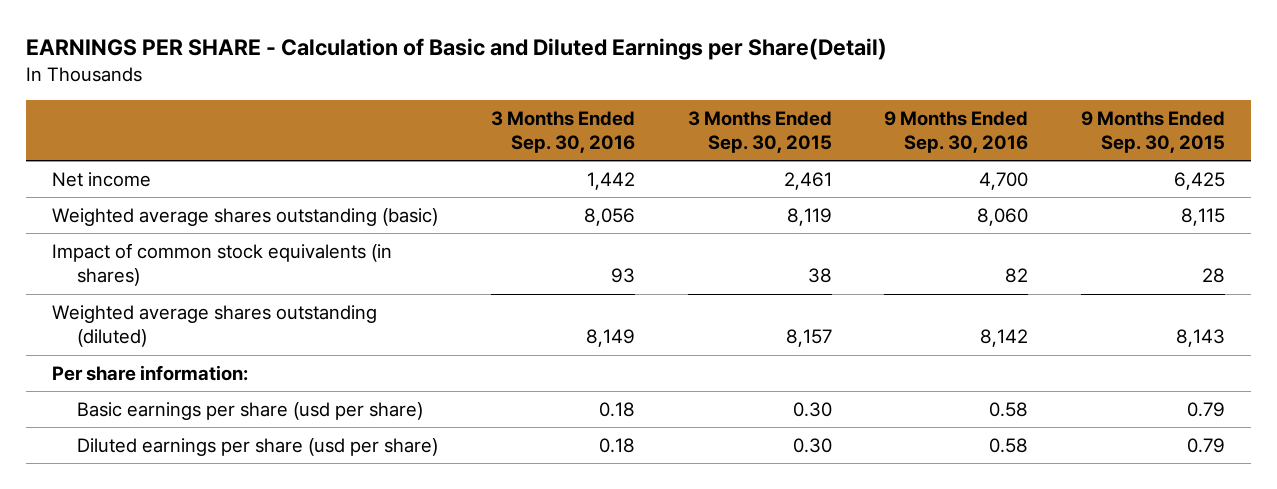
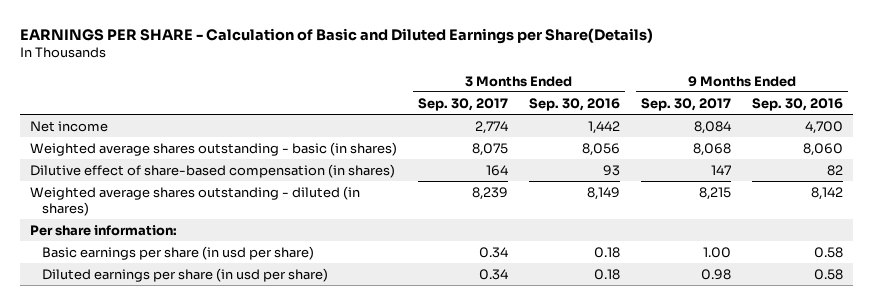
[25,38,887,61] EARNINGS PER SHARE - Calculation of Basic and Diluted Earnings per Share(Detail) -> [20,27,654,44] EARNINGS PER SHARE - Calculation of Basic and Diluted Earnings per Share(Details)
[687,110,832,153] 3 Months Ended Sep. 30, 2015 -> none
[1081,110,1226,153] 9 Months Ended Sep. 30, 2015 -> none
none -> [418,97,509,111] Sep. 30, 2017
none -> [640,97,731,111] Sep. 30, 2017
[52,207,439,226] Weighted average shares outstanding (basic) -> [30,141,398,156] Weighted average shares outstanding - basic (in shares)
[52,242,393,287] Impact of common stock equivalents (in shares) -> [30,163,396,178] Dilutive effect of share-based compensation (in shares)
[52,304,378,348] Weighted average shares outstanding (diluted) -> [30,185,361,216] Weighted average shares outstanding - diluted (in shares)
[76,401,423,420] Basic earnings per share (usd per share) -> [41,245,314,260] Basic earnings per share (in usd per share)
[76,437,438,456] Diluted earnings per share (usd per share) -> [41,267,328,282] Diluted earnings per share (in usd per share)

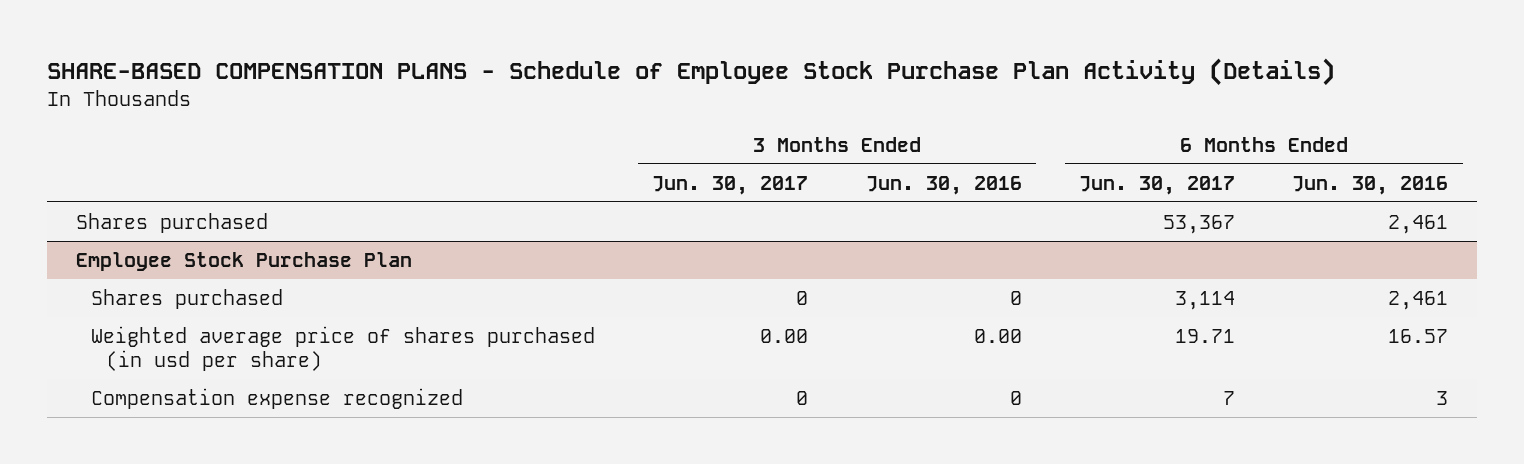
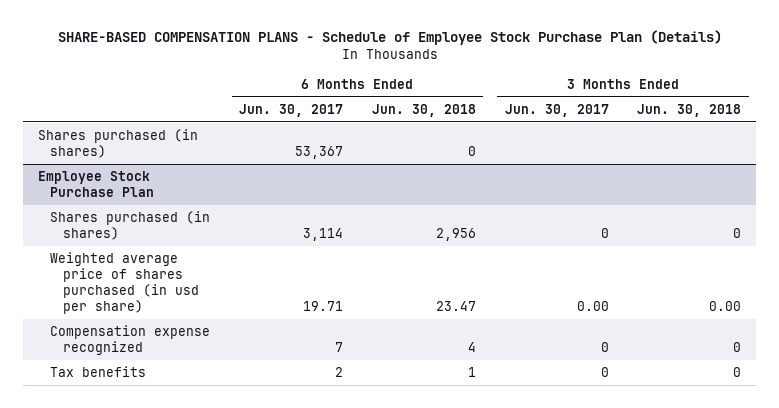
[47,57,1336,86] SHARE-BASED COMPENSATION PLANS - Schedule of Employee Stock Purchase Plan Activity (Details) -> [57,30,722,46] SHARE-BASED COMPENSATION PLANS - Schedule of Employee Stock Purchase Plan (Details)
[865,175,1022,195] Jun. 30, 2016 -> none
[1292,175,1449,195] Jun. 30, 2016 -> none
none -> [371,103,476,117] Jun. 30, 2018
none -> [637,103,742,117] Jun. 30, 2018
[75,212,268,233] Shares purchased -> [37,129,198,158] Shares purchased (in shares)
[90,288,283,309] Shares purchased -> [50,211,211,240] Shares purchased (in shares)
none -> [50,366,147,378] Tax benefits

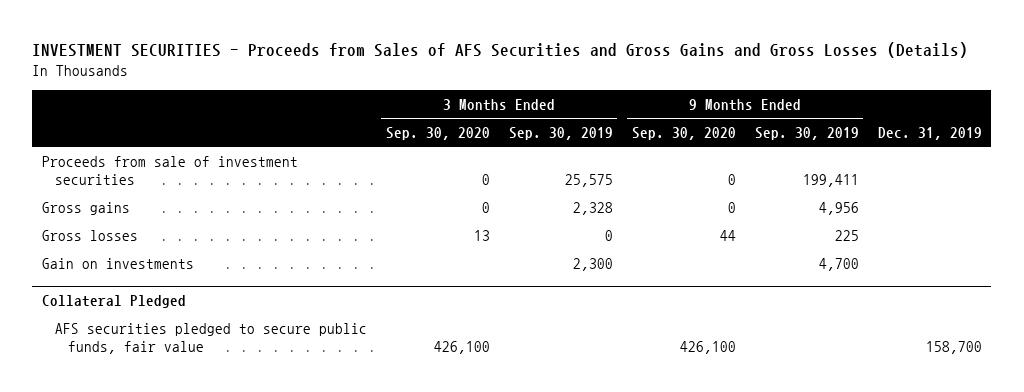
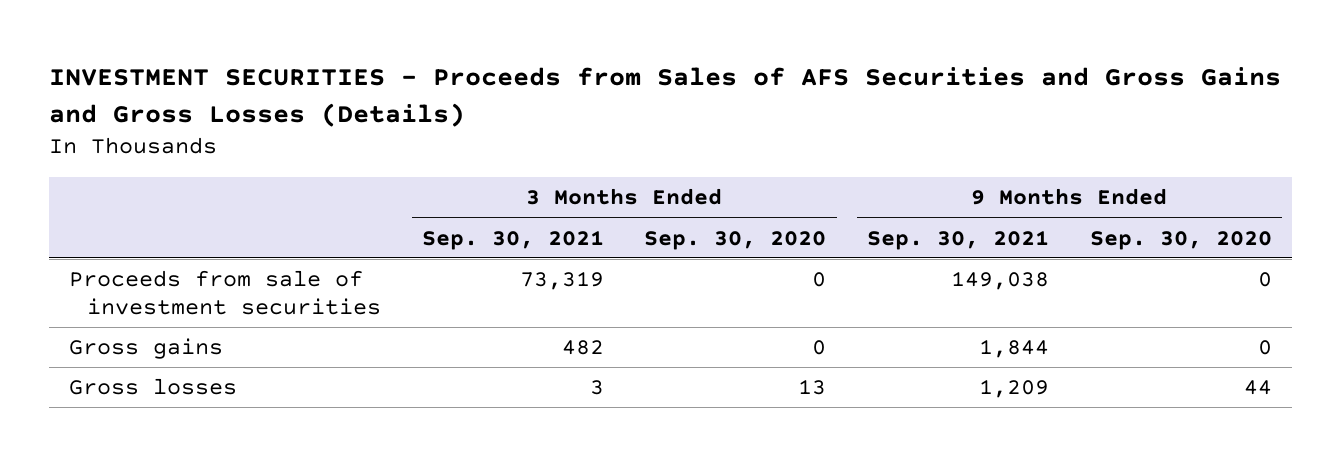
[508,126,613,140] Sep. 30, 2019 -> none
[754,126,859,140] Sep. 30, 2019 -> none
[877,126,982,140] Dec. 31, 2019 -> none
none -> [421,229,604,250] Sep. 30, 2021
none -> [867,229,1050,250] Sep. 30, 2021
[41,257,194,269] Gain on investments -> none
[41,294,186,308] Collateral Pledged -> none
[54,322,367,355] AFS securities pledged to secure public funds, fair value -> none

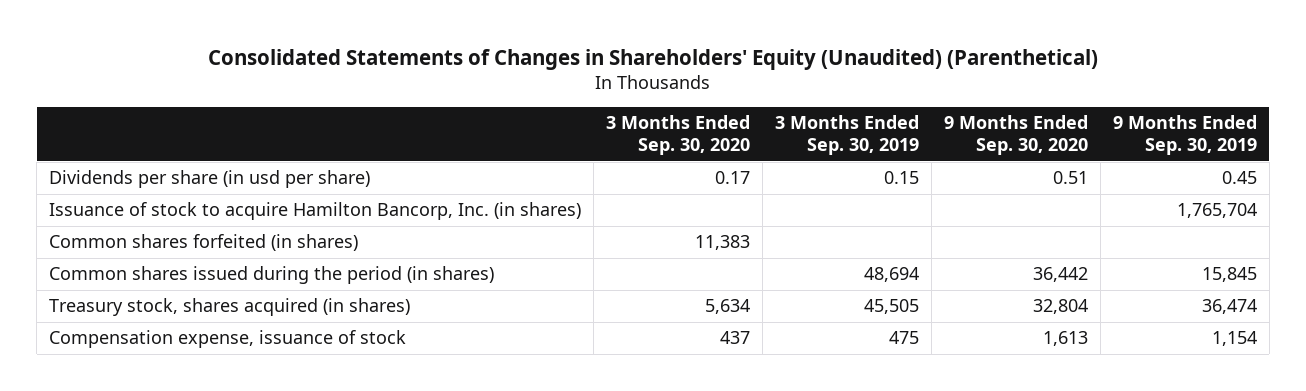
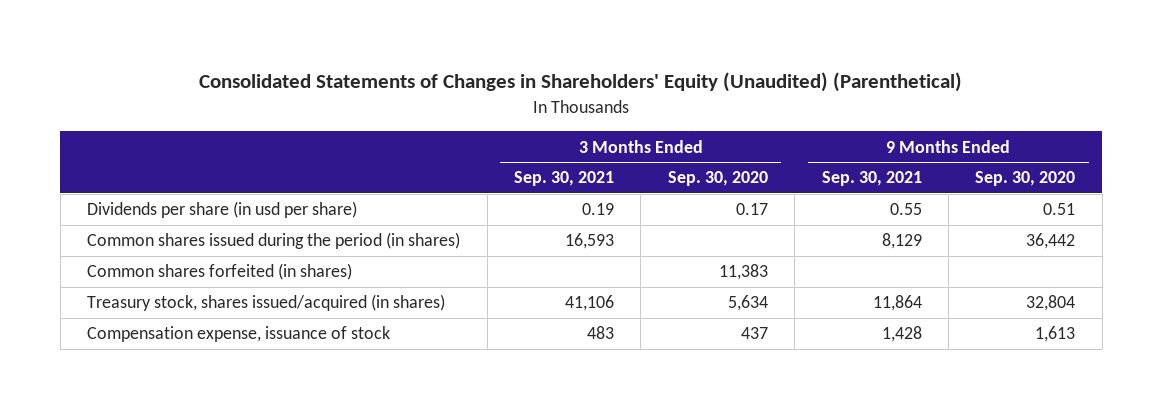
[774,115,919,156] 3 Months Ended Sep. 30, 2019 -> none
[1112,115,1257,156] 9 Months Ended Sep. 30, 2019 -> none
none -> [513,171,614,187] Sep. 30, 2021
none -> [821,171,922,187] Sep. 30, 2021
[49,202,582,221] Issuance of stock to acquire Hamilton Bancorp, Inc. (in shares) -> none
[49,234,359,252] Common shares forfeited (in shares) -> [87,263,353,281] Common shares forfeited (in shares)
[49,298,411,317] Treasury stock, shares acquired (in shares) -> [87,294,446,312] Treasury stock, shares issued/acquired (in shares)

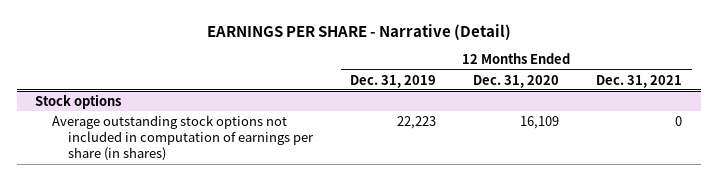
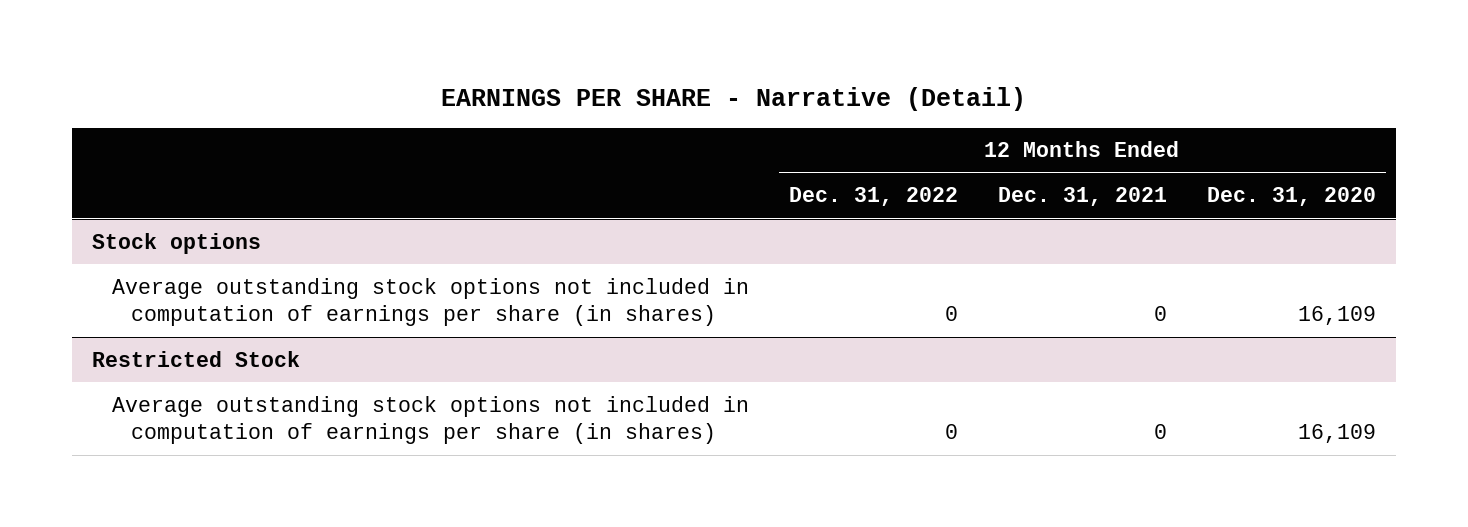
[350,74,437,88] Dec. 31, 2019 -> none
none -> [788,187,958,207] Dec. 31, 2022
none -> [92,350,301,367] Restricted Stock
none -> [111,395,749,445] Average outstanding stock options not included in computation of earnings per share (in shares)

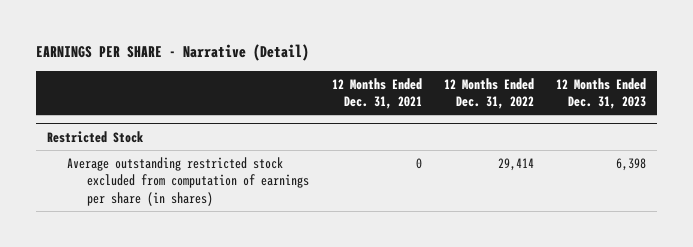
[1207,187,1377,207] Dec. 31, 2020 -> none
none -> [555,77,646,110] 12 Months Ended Dec. 31, 2023
[92,232,262,254] Stock options -> none
[111,277,749,327] Average outstanding stock options not included in computation of earnings per share (in shares) -> none
[111,395,749,445] Average outstanding stock options not included in computation of earnings per share (in shares) -> [67,156,310,207] Average outstanding restricted stock excluded from computation of earnings per share (in shares)
[944,424,958,440] 0 -> [497,157,534,171] 29,414

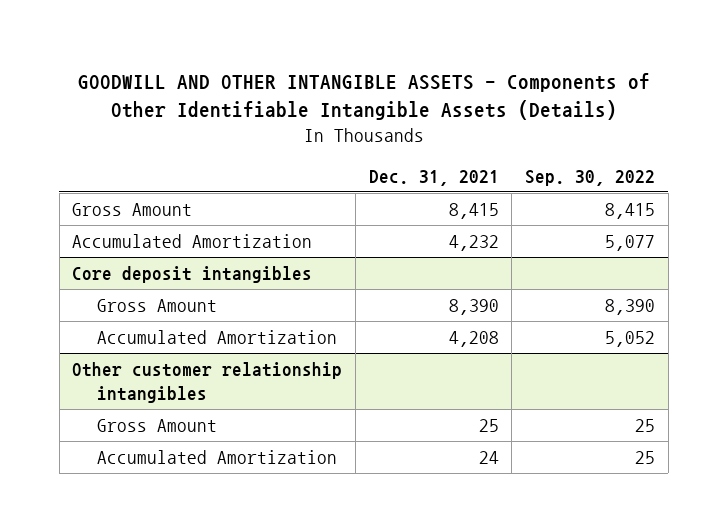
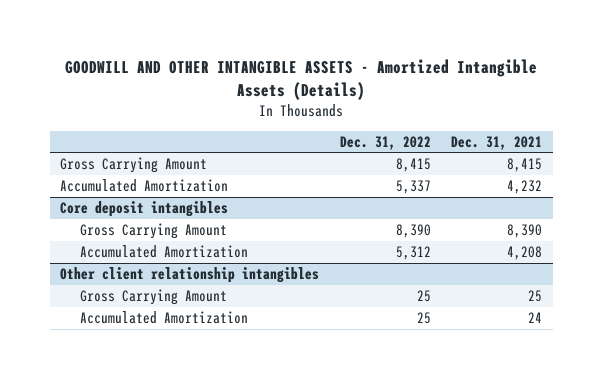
[77,72,650,121] GOODWILL AND OTHER INTANGIBLE ASSETS - Components of Other Identifiable Intangible Assets (Details) -> [65,58,538,100] GOODWILL AND OTHER INTANGIBLE ASSETS - Amortized Intangible Assets (Details)
[524,169,655,186] Sep. 30, 2022 -> none
none -> [339,135,431,150] Dec. 31, 2022
[72,202,193,216] Gross Amount -> [59,156,207,173] Gross Carrying Amount
[97,298,218,312] Gross Amount -> [80,222,228,239] Gross Carrying Amount
[72,361,343,403] Other customer relationship intangibles -> [59,266,319,283] Other client relationship intangibles
[97,418,218,432] Gross Amount -> [80,288,228,305] Gross Carrying Amount

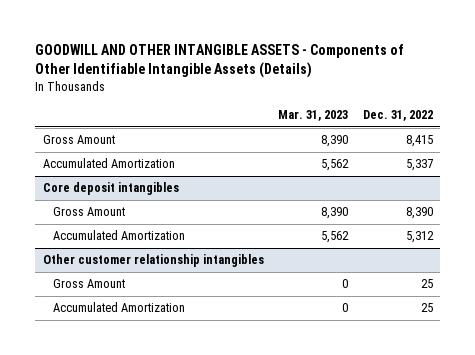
[65,58,538,100] GOODWILL AND OTHER INTANGIBLE ASSETS - Amortized Intangible Assets (Details) -> [35,43,405,78] GOODWILL AND OTHER INTANGIBLE ASSETS - Components of Other Identifiable Intangible Assets (Details)
[451,135,543,150] Dec. 31, 2021 -> none
none -> [278,110,349,122] Mar. 31, 2023
[59,156,207,173] Gross Carrying Amount -> [42,135,115,145] Gross Amount
[80,222,228,239] Gross Carrying Amount -> [52,207,125,217] Gross Amount
[59,266,319,283] Other client relationship intangibles -> [42,254,264,268] Other customer relationship intangibles
[80,288,228,305] Gross Carrying Amount -> [52,279,125,289] Gross Amount

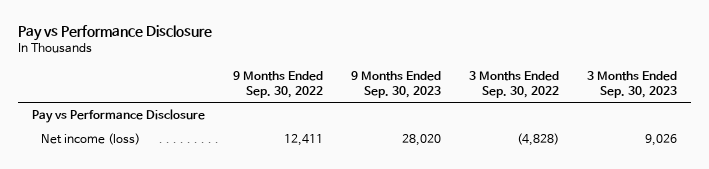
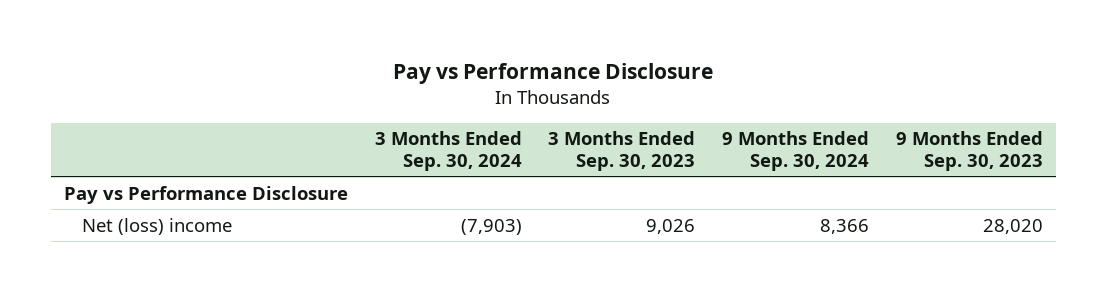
[233,70,324,98] 9 Months Ended Sep. 30, 2022 -> none
[469,70,560,98] 3 Months Ended Sep. 30, 2022 -> none
none -> [374,131,522,171] 3 Months Ended Sep. 30, 2024
none -> [722,131,870,171] 9 Months Ended Sep. 30, 2024
[41,132,141,145] Net income (loss) -> [82,217,233,235] Net (loss) income

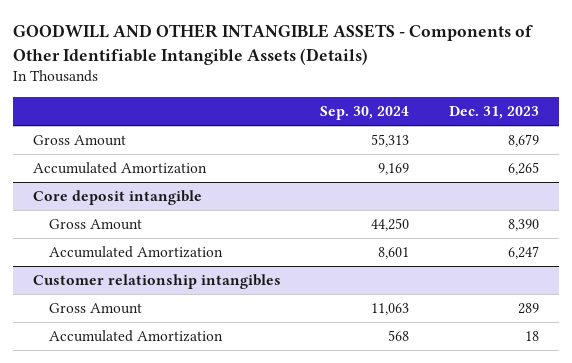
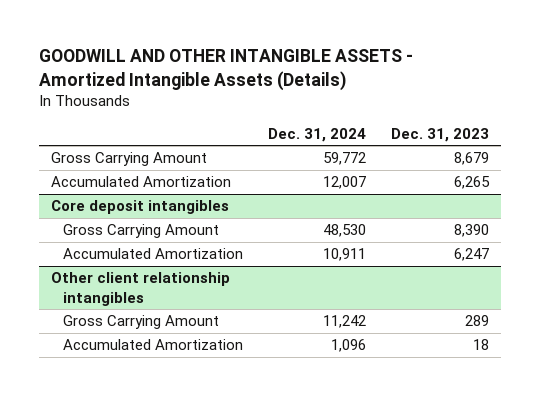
[12,23,533,65] GOODWILL AND OTHER INTANGIBLE ASSETS - Components of Other Identifiable Intangible Assets (Details) -> [38,49,413,91] GOODWILL AND OTHER INTANGIBLE ASSETS - Amortized Intangible Assets (Details)
[320,105,410,120] Sep. 30, 2024 -> none
none -> [267,127,366,142] Dec. 31, 2024
[32,135,126,147] Gross Amount -> [51,152,208,167] Gross Carrying Amount
[32,190,202,206] Core deposit intangible -> [51,200,230,215] Core deposit intangibles
[48,219,142,231] Gross Amount -> [62,224,219,239] Gross Carrying Amount
[32,274,281,290] Customer relationship intangibles -> none
none -> [51,272,231,306] Other client relationship intangibles
[48,303,142,315] Gross Amount -> [62,315,219,330] Gross Carrying Amount

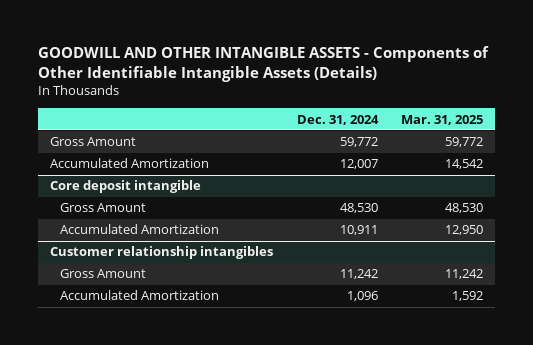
[38,49,413,91] GOODWILL AND OTHER INTANGIBLE ASSETS - Amortized Intangible Assets (Details) -> [38,46,490,82] GOODWILL AND OTHER INTANGIBLE ASSETS - Components of Other Identifiable Intangible Assets (Details)
[390,127,489,142] Dec. 31, 2023 -> none
none -> [401,114,484,125] Mar. 31, 2025
[51,152,208,167] Gross Carrying Amount -> [49,137,136,147] Gross Amount
[51,200,230,215] Core deposit intangibles -> [49,180,201,194] Core deposit intangible
[62,224,219,239] Gross Carrying Amount -> [60,203,147,213] Gross Amount
[51,272,231,306] Other client relationship intangibles -> none
none -> [49,246,273,260] Customer relationship intangibles
[62,315,219,330] Gross Carrying Amount -> [60,269,147,279] Gross Amount

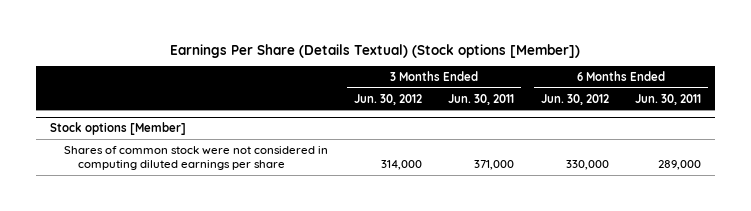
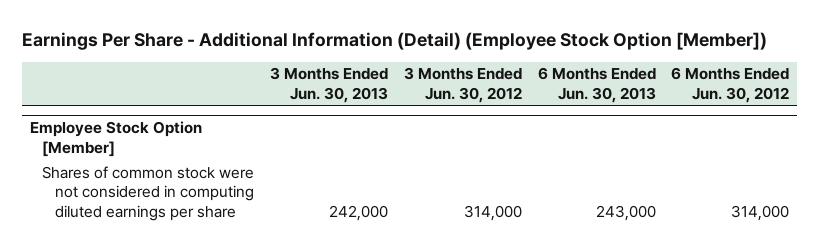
[170,43,581,58] Earnings Per Share (Details Textual) (Stock options [Member]) -> [21,32,767,51] Earnings Per Share - Additional Information (Detail) (Employee Stock Option [Member])
[448,93,515,105] Jun. 30, 2011 -> none
[635,93,702,105] Jun. 30, 2011 -> none
none -> [270,67,389,103] 3 Months Ended Jun. 30, 2013
none -> [537,67,656,103] 6 Months Ended Jun. 30, 2013
[49,122,186,136] Stock options [Member] -> [29,121,202,158] Employee Stock Option [Member]
[565,160,609,171] 330,000 -> [731,205,790,222] 314,000

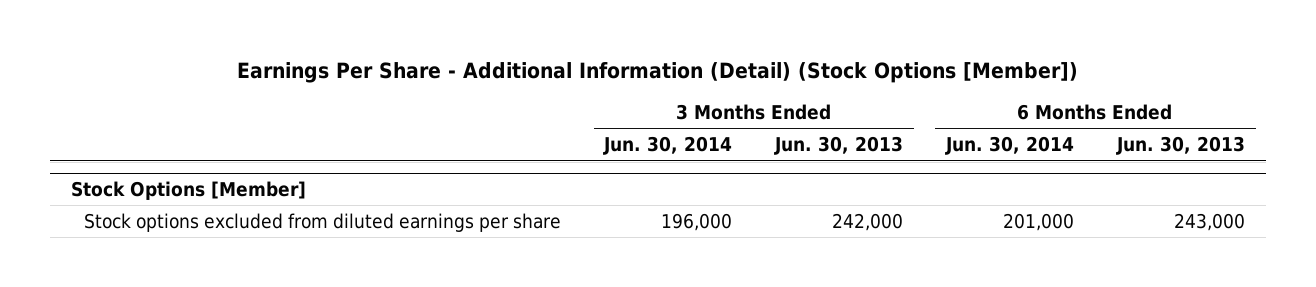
[21,32,767,51] Earnings Per Share - Additional Information (Detail) (Employee Stock Option [Member]) -> [236,61,1078,83] Earnings Per Share - Additional Information (Detail) (Stock Options [Member])
[403,67,522,103] 3 Months Ended Jun. 30, 2012 -> none
[671,67,790,103] 6 Months Ended Jun. 30, 2012 -> none
none -> [603,136,733,156] Jun. 30, 2014
none -> [944,136,1074,156] Jun. 30, 2014
[29,121,202,158] Employee Stock Option [Member] -> [70,180,306,200] Stock Options [Member]
[42,165,255,222] Shares of common stock were not considered in computing diluted earnings per share -> [84,212,562,232] Stock options excluded from diluted earnings per share

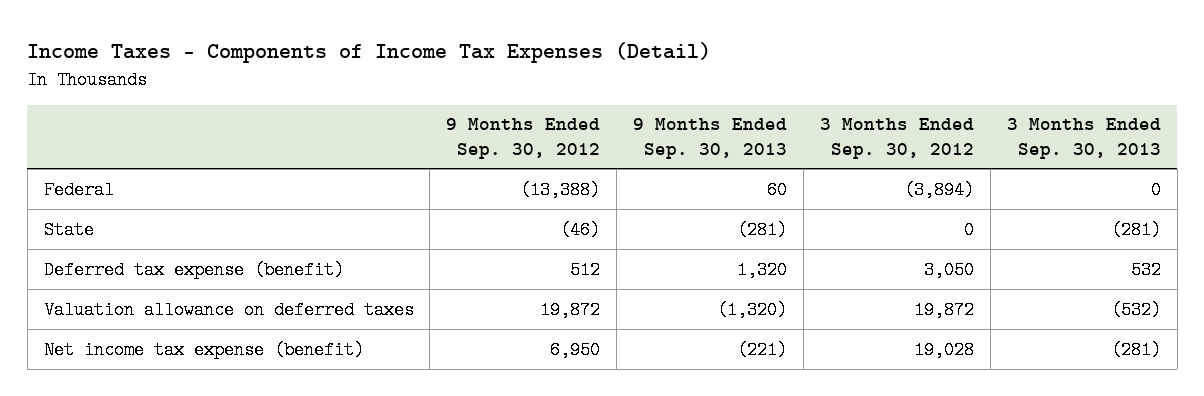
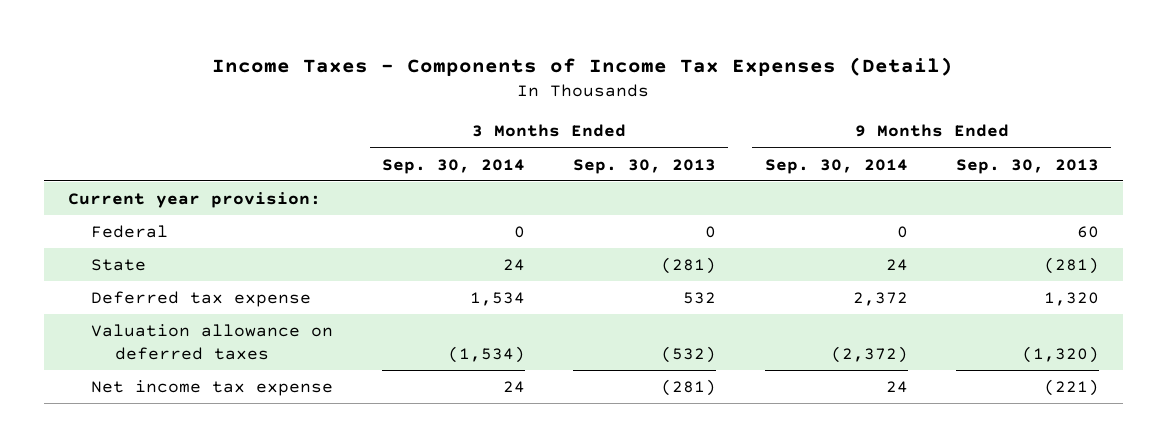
[446,118,601,159] 9 Months Ended Sep. 30, 2012 -> none
[820,118,975,159] 3 Months Ended Sep. 30, 2012 -> none
none -> [381,158,525,174] Sep. 30, 2014
none -> [764,158,908,174] Sep. 30, 2014
none -> [67,192,321,209] Current year provision:
[43,260,344,279] Deferred tax expense (benefit) -> [91,291,312,308] Deferred tax expense
[43,340,364,359] Net income tax expense (benefit) -> [91,380,334,397] Net income tax expense

